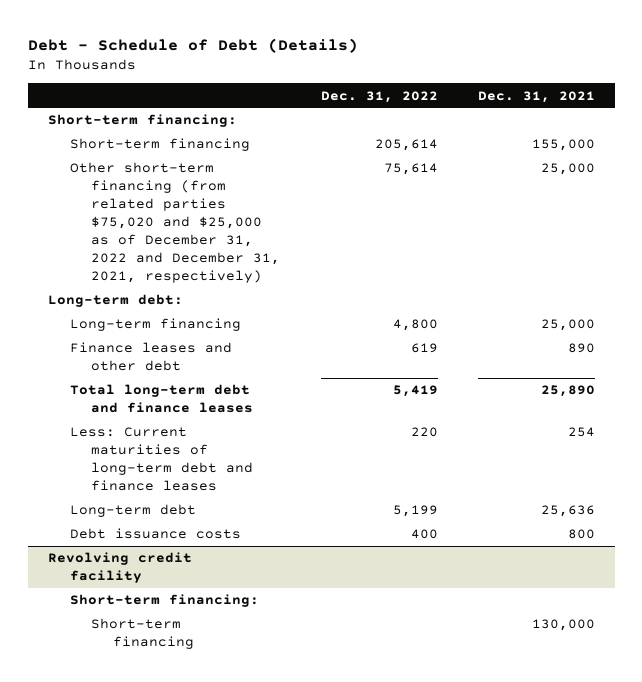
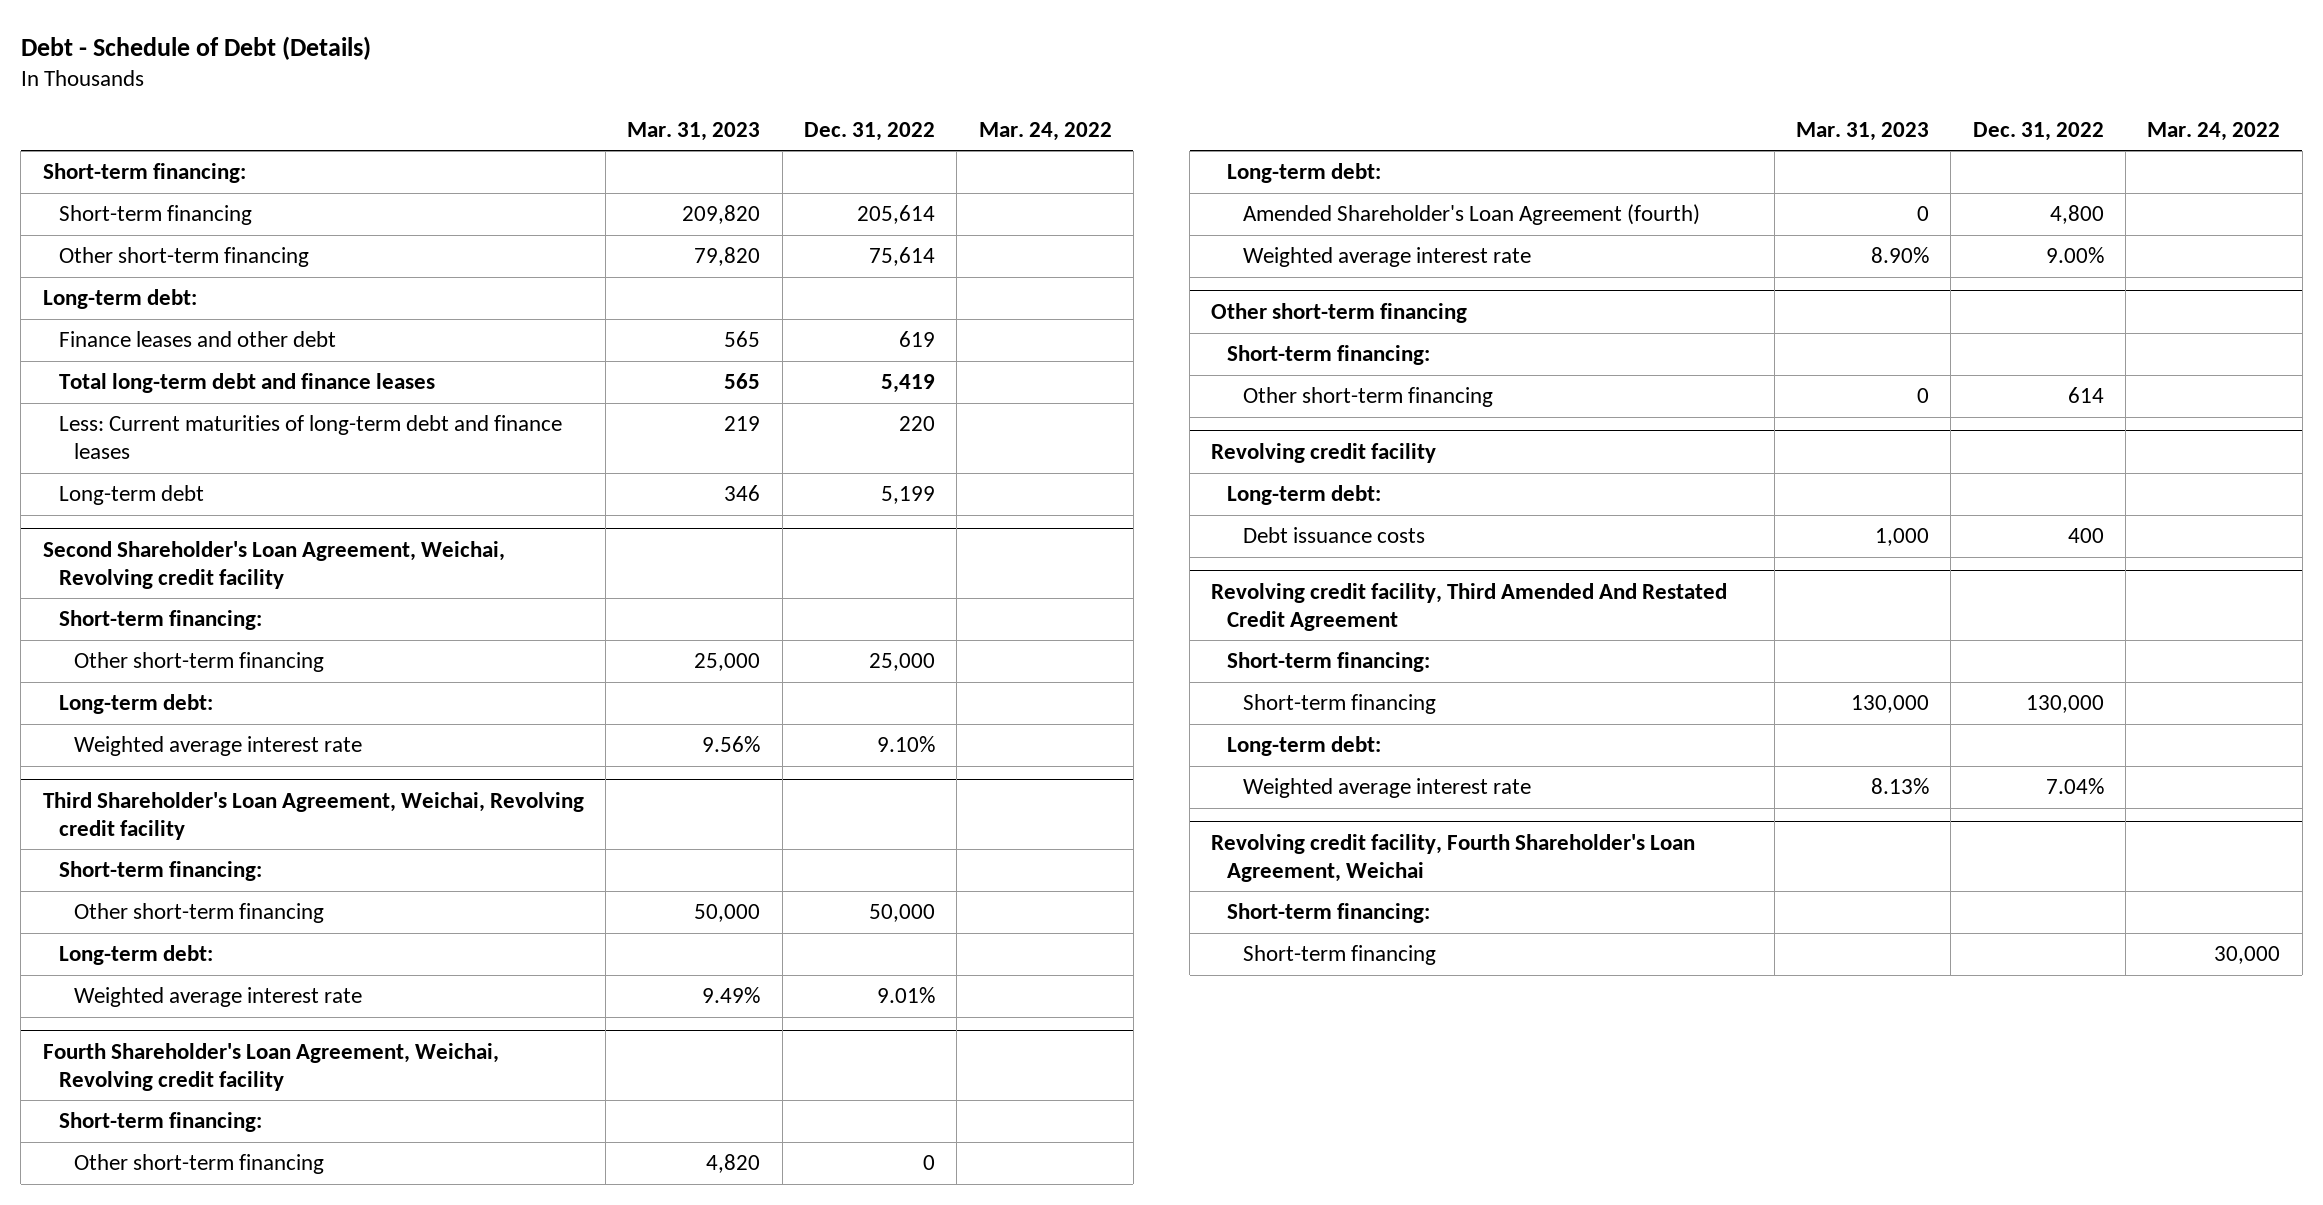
[477,90,595,103] Dec. 31, 2021 -> none
none -> [627,121,761,141] Mar. 31, 2023
none -> [978,121,1112,141] Mar. 24, 2022
[69,162,281,284] Other short-term financing (from related parties $75,020 and $25,000 as of December 31, 2022 and December 31, 2021, respectively) -> [58,247,309,268] Other short-term financing
[69,318,241,332] Long-term financing -> none
[69,528,241,540] Debt issuance costs -> none
none -> [42,541,505,589] Second Shareholder's Loan Agreement, Weichai, Revolving credit facility
none -> [58,610,262,631] Short-term financing:
none -> [74,652,325,673] Other short-term financing
none -> [58,694,213,715] Long-term debt:
none -> [74,736,363,757] Weighted average interest rate
none -> [42,792,584,840] Third Shareholder's Loan Agreement, Weichai, Revolving credit facility
none -> [58,861,262,882] Short-term financing:
none -> [74,903,325,924] Other short-term financing
none -> [58,945,213,966] Long-term debt:
none -> [74,987,363,1008] Weighted average interest rate
none -> [42,1043,499,1091] Fourth Shareholder's Loan Agreement, Weichai, Revolving credit facility
none -> [58,1112,262,1133] Short-term financing:
none -> [74,1154,325,1175] Other short-term financing
none -> [1227,163,1382,184] Long-term debt:
none -> [1243,204,1701,226] Amended Shareholder's Loan Agreement (fourth)
none -> [1243,247,1532,268] Weighted average interest rate
none -> [1211,303,1468,324] Other short-term financing
none -> [1227,345,1431,366] Short-term financing:
none -> [1243,387,1494,408] Other short-term financing
none -> [1227,485,1382,506] Long-term debt:
none -> [1243,527,1426,544] Debt issuance costs
none -> [1211,583,1728,631] Revolving credit facility, Third Amended And Restated Credit Agreement
none -> [1243,694,1437,715] Short-term financing
none -> [1227,736,1382,757] Long-term debt:
none -> [1243,778,1532,799] Weighted average interest rate
none -> [1211,834,1696,882] Revolving credit facility, Fourth Shareholder's Loan Agreement, Weichai
none -> [1227,903,1431,924] Short-term financing:

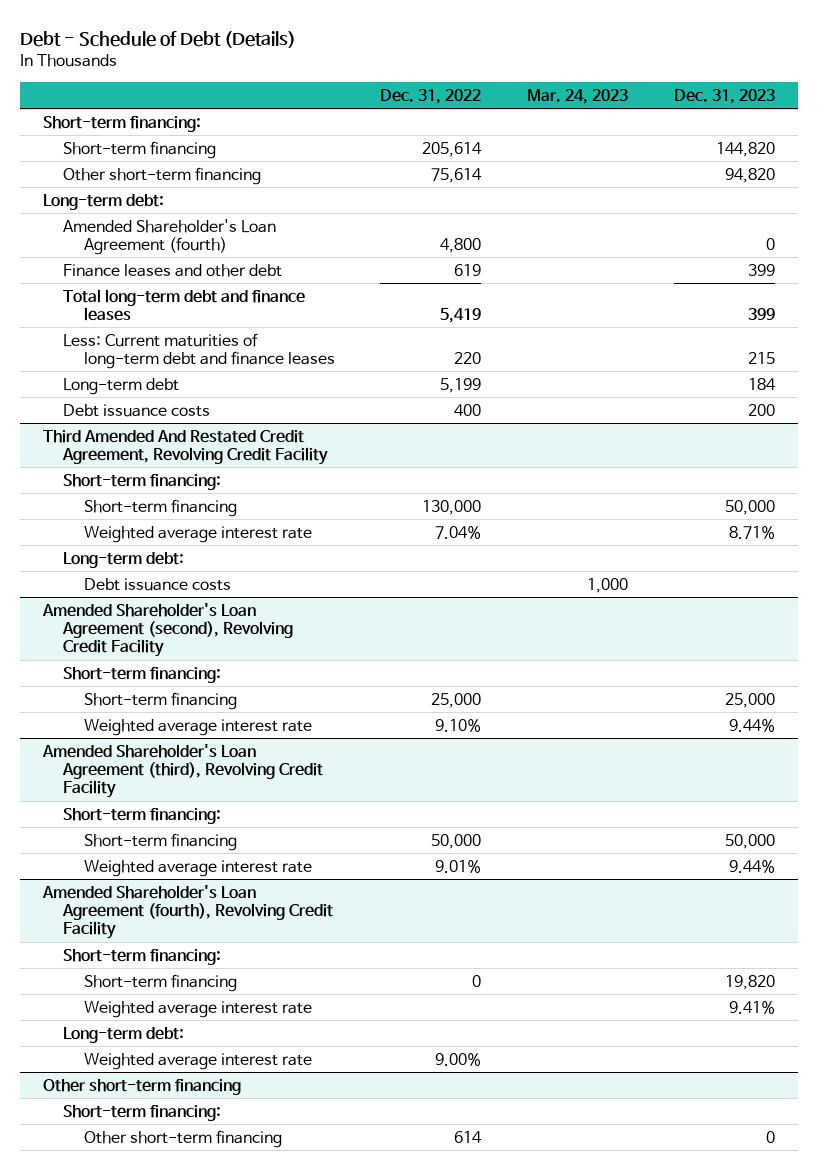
[627,121,761,141] Mar. 31, 2023 -> none
[978,121,1112,141] Mar. 24, 2022 -> none
none -> [527,88,629,104] Mar. 24, 2023
none -> [674,88,776,104] Dec. 31, 2023
none -> [63,218,277,255] Amended Shareholder's Loan Agreement (fourth)
[42,541,505,589] Second Shareholder's Loan Agreement, Weichai, Revolving credit facility -> none
none -> [63,403,211,417] Debt issuance costs
none -> [43,429,329,465] Third Amended And Restated Credit Agreement, Revolving Credit Facility
[74,652,325,673] Other short-term financing -> [83,498,237,517] Short-term financing
[868,653,935,672] 25,000 -> [422,499,482,515] 130,000
none -> [83,525,312,543] Weighted average interest rate
none -> [83,577,231,591] Debt issuance costs
none -> [42,602,294,658] Amended Shareholder's Loan Agreement (second), Revolving Credit Facility
none -> [63,666,222,683] Short-term financing:
none -> [83,691,237,710] Short-term financing
[42,792,584,840] Third Shareholder's Loan Agreement, Weichai, Revolving credit facility -> [42,743,324,799] Amended Shareholder's Loan Agreement (third), Revolving Credit Facility
[58,945,213,966] Long-term debt: -> none
[74,903,325,924] Other short-term financing -> [83,832,237,851] Short-term financing
[42,1043,499,1091] Fourth Shareholder's Loan Agreement, Weichai, Revolving credit facility -> [42,884,334,940] Amended Shareholder's Loan Agreement (fourth), Revolving Credit Facility
[74,1154,325,1175] Other short-term financing -> [83,973,237,992] Short-term financing
none -> [83,1000,312,1018] Weighted average interest rate
[1243,204,1701,226] Amended Shareholder's Loan Agreement (fourth) -> none
[1211,443,1437,464] Revolving credit facility -> none
[1227,485,1382,506] Long-term debt: -> none
[1243,527,1426,544] Debt issuance costs -> none
[1211,583,1728,631] Revolving credit facility, Third Amended And Restated Credit Agreement -> none
[1227,652,1431,673] Short-term financing: -> none
[1243,694,1437,715] Short-term financing -> none
[1227,736,1382,757] Long-term debt: -> none
[1243,778,1532,799] Weighted average interest rate -> none
[1211,834,1696,882] Revolving credit facility, Fourth Shareholder's Loan Agreement, Weichai -> none
[1227,903,1431,924] Short-term financing: -> none
[1243,945,1437,966] Short-term financing -> none

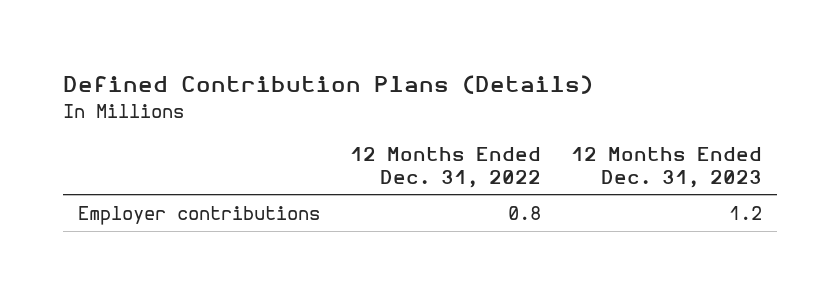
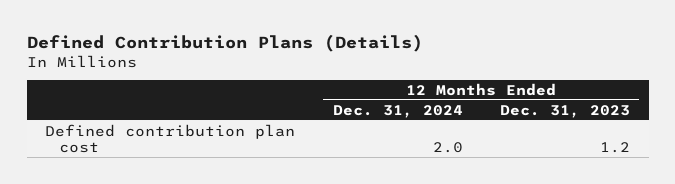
[350,147,542,188] 12 Months Ended Dec. 31, 2022 -> none
none -> [332,104,463,118] Dec. 31, 2024
[78,206,321,226] Employer contributions -> [45,123,296,153] Defined contribution plan cost

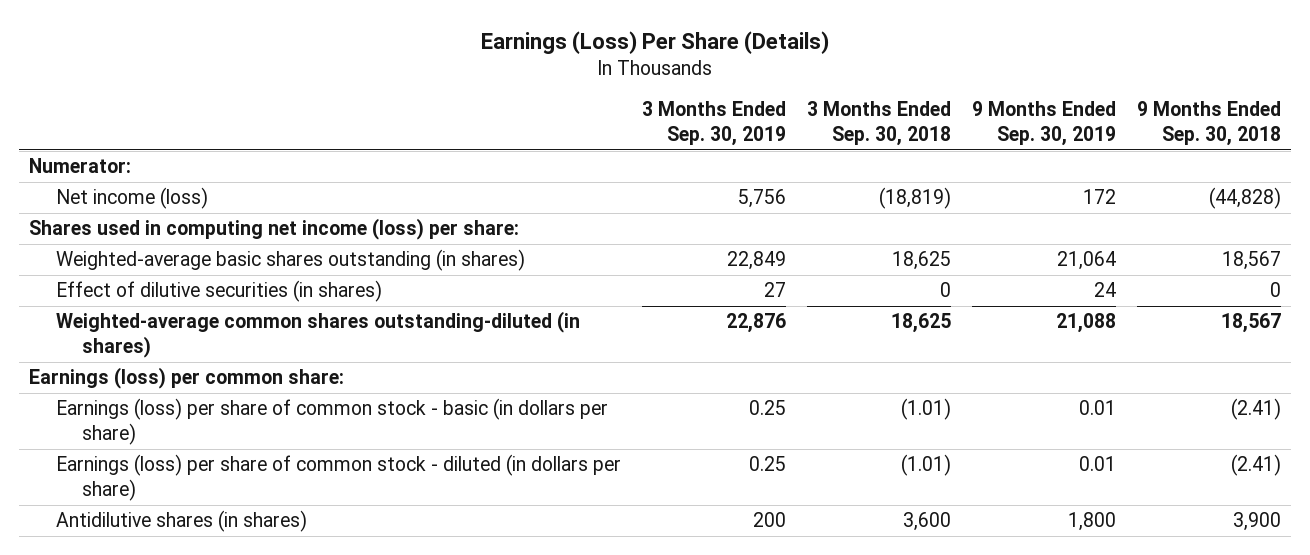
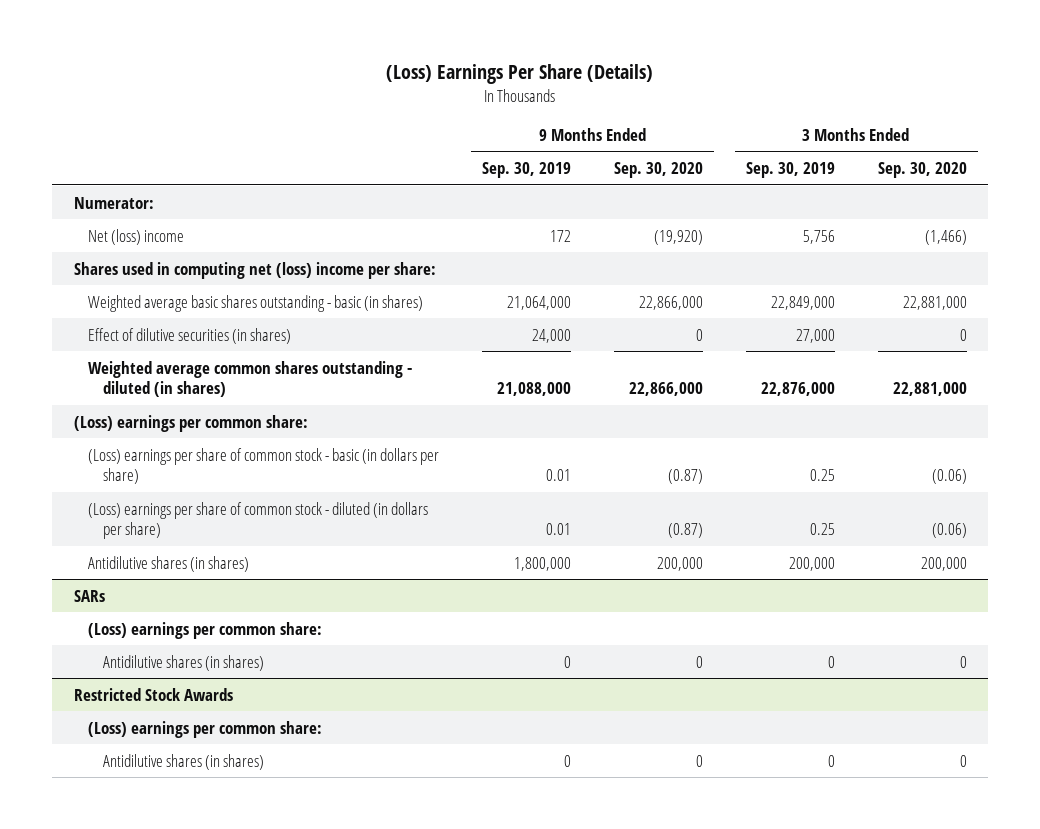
[481,30,830,54] Earnings (Loss) Per Share (Details) -> [386,63,654,84] (Loss) Earnings Per Share (Details)
[806,101,951,147] 3 Months Ended Sep. 30, 2018 -> none
[1136,101,1281,147] 9 Months Ended Sep. 30, 2018 -> none
none -> [614,162,704,179] Sep. 30, 2020
none -> [877,162,967,179] Sep. 30, 2020
[55,187,208,210] Net income (loss) -> [88,228,185,245] Net (loss) income
[29,218,520,241] Shares used in computing net income (loss) per share: -> [73,261,436,279] Shares used in computing net (loss) income per share:
[55,249,525,272] Weighted-average basic shares outstanding (in shares) -> [88,294,424,312] Weighted average basic shares outstanding - basic (in shares)
[726,251,786,271] 22,849 -> [770,295,835,310] 22,849,000
[1056,251,1116,271] 21,064 -> [507,295,572,310] 21,064,000
[763,282,786,298] 27 -> [795,328,835,343] 27,000
[1093,282,1116,298] 24 -> [532,328,572,343] 24,000
[55,311,580,359] Weighted-average common shares outstanding-diluted (in shares) -> [88,360,413,398] Weighted average common shares outstanding - diluted (in shares)
[725,313,786,334] 22,876 -> [760,382,835,397] 22,876,000
[1055,313,1116,334] 21,088 -> [497,382,572,397] 21,088,000
[29,367,345,390] Earnings (loss) per common share: -> [73,414,308,432] (Loss) earnings per common share:
[55,398,608,446] Earnings (loss) per share of common stock - basic (in dollars per share) -> [88,447,440,485] (Loss) earnings per share of common stock - basic (in dollars per share)
[55,454,621,502] Earnings (loss) per share of common stock - diluted (in dollars per share) -> [88,501,429,540] (Loss) earnings per share of common stock - diluted (in dollars per share)
[752,512,786,528] 200 -> [788,556,835,571] 200,000
[1067,512,1116,532] 1,800 -> [514,556,572,571] 1,800,000
none -> [73,589,105,602] SARs
none -> [88,621,323,639] (Loss) earnings per common share:
none -> [102,654,264,671] Antidilutive shares (in shares)
none -> [73,687,233,701] Restricted Stock Awards
none -> [88,720,323,738] (Loss) earnings per common share:
none -> [102,753,264,770] Antidilutive shares (in shares)

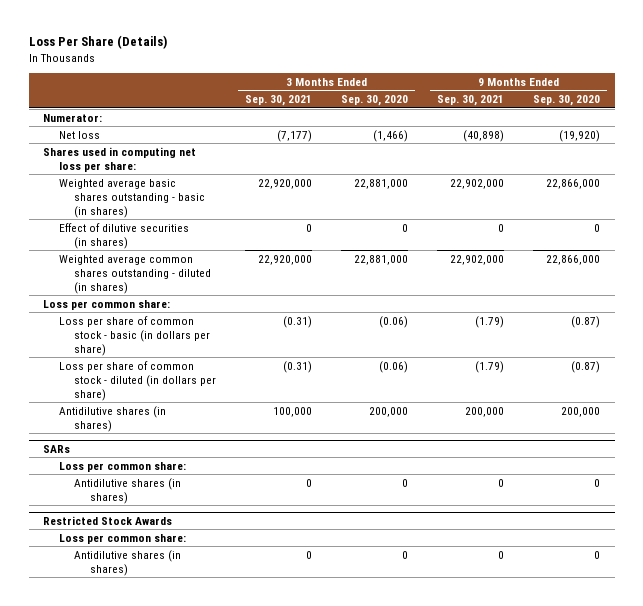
[386,63,654,84] (Loss) Earnings Per Share (Details) -> [28,35,167,50] Loss Per Share (Details)
[482,162,572,179] Sep. 30, 2019 -> none
[745,162,835,179] Sep. 30, 2019 -> none
none -> [245,95,313,107] Sep. 30, 2021
none -> [437,95,505,107] Sep. 30, 2021
[88,228,185,245] Net (loss) income -> [58,130,100,139] Net loss
[73,261,436,279] Shares used in computing net (loss) income per share: -> [42,146,196,172] Shares used in computing net loss per share:
[73,414,308,432] (Loss) earnings per common share: -> [42,299,170,310] Loss per common share:
[88,447,440,485] (Loss) earnings per share of common stock - basic (in dollars per share) -> [58,315,211,356] Loss per share of common stock - basic (in dollars per share)
[88,501,429,540] (Loss) earnings per share of common stock - diluted (in dollars per share) -> [58,360,217,401] Loss per share of common stock - diluted (in dollars per share)
[88,621,323,639] (Loss) earnings per common share: -> [58,461,186,472] Loss per common share:
[88,720,323,738] (Loss) earnings per common share: -> [58,533,186,544] Loss per common share:

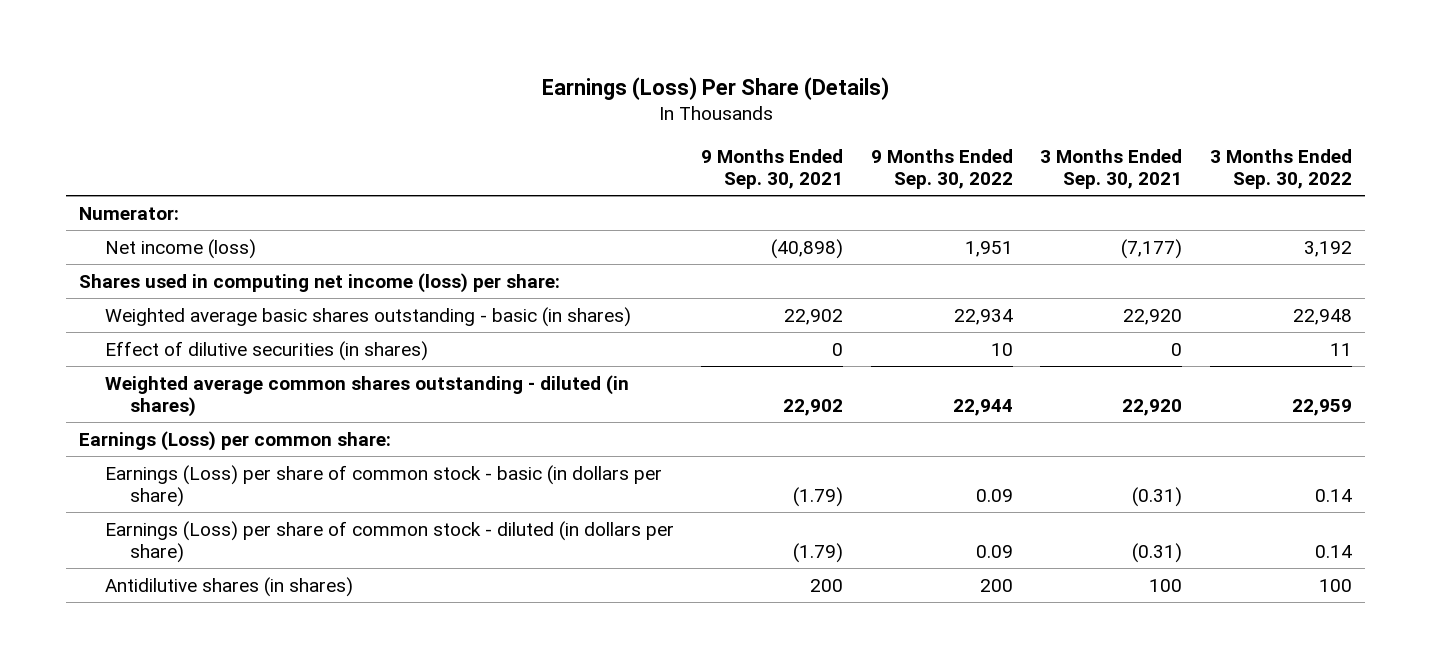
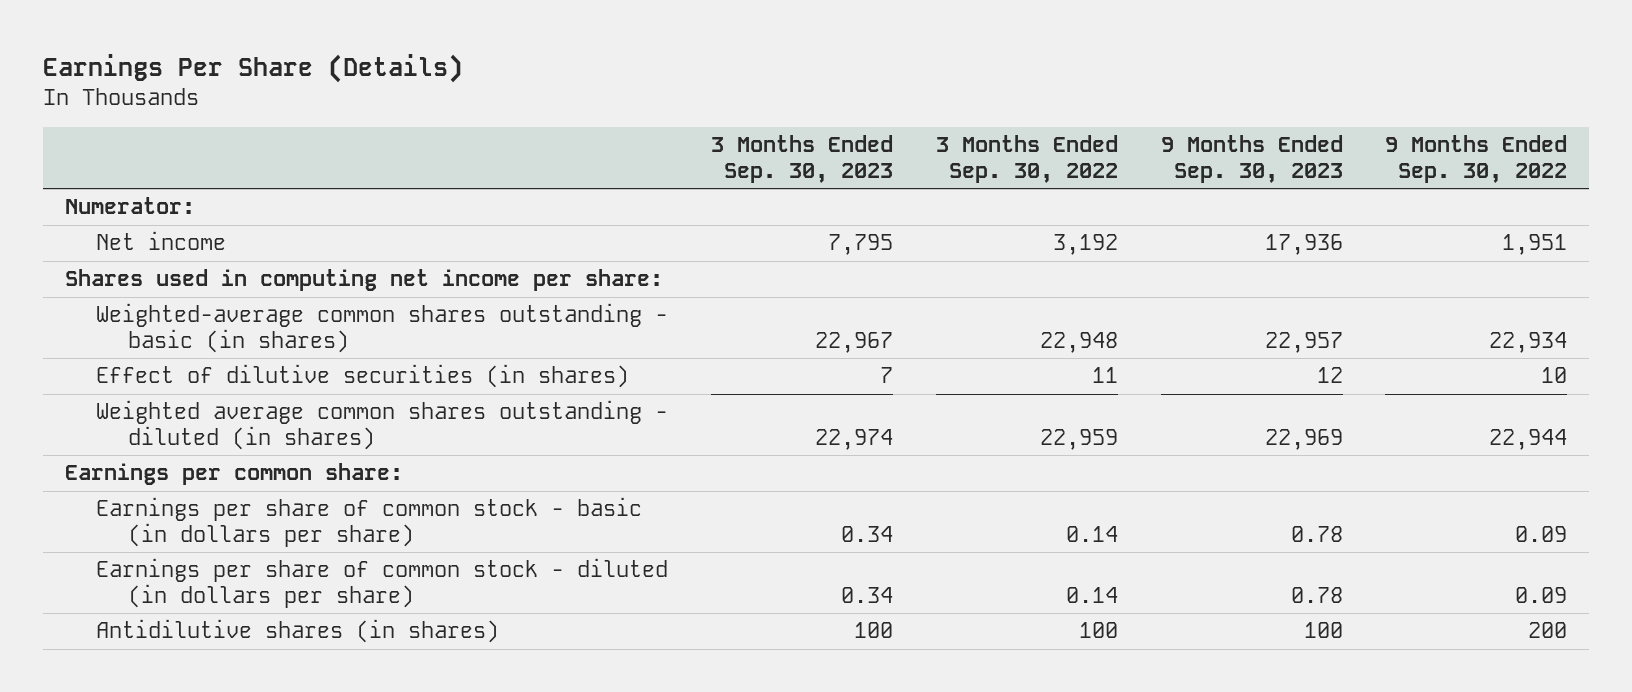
[541,76,889,100] Earnings (Loss) Per Share (Details) -> [43,54,464,84] Earnings Per Share (Details)
[701,148,844,190] 9 Months Ended Sep. 30, 2021 -> none
[1040,148,1183,190] 3 Months Ended Sep. 30, 2021 -> none
none -> [710,135,893,183] 3 Months Ended Sep. 30, 2023
none -> [1160,135,1343,183] 9 Months Ended Sep. 30, 2023
[104,238,256,259] Net income (loss) -> [96,231,227,251] Net income
[79,272,561,293] Shares used in computing net income (loss) per share: -> [64,269,663,292] Shares used in computing net income per share:
[104,306,631,327] Weighted average basic shares outstanding - basic (in shares) -> [96,303,669,354] Weighted-average common shares outstanding - basic (in shares)
[79,430,392,451] Earnings (Loss) per common share: -> [64,463,403,486] Earnings per common share:
[104,464,662,508] Earnings (Loss) per share of common stock - basic (in dollars per share) -> [96,497,643,548] Earnings per share of common stock - basic (in dollars per share)
[104,520,674,564] Earnings (Loss) per share of common stock - diluted (in dollars per share) -> [96,558,669,609] Earnings per share of common stock - diluted (in dollars per share)

